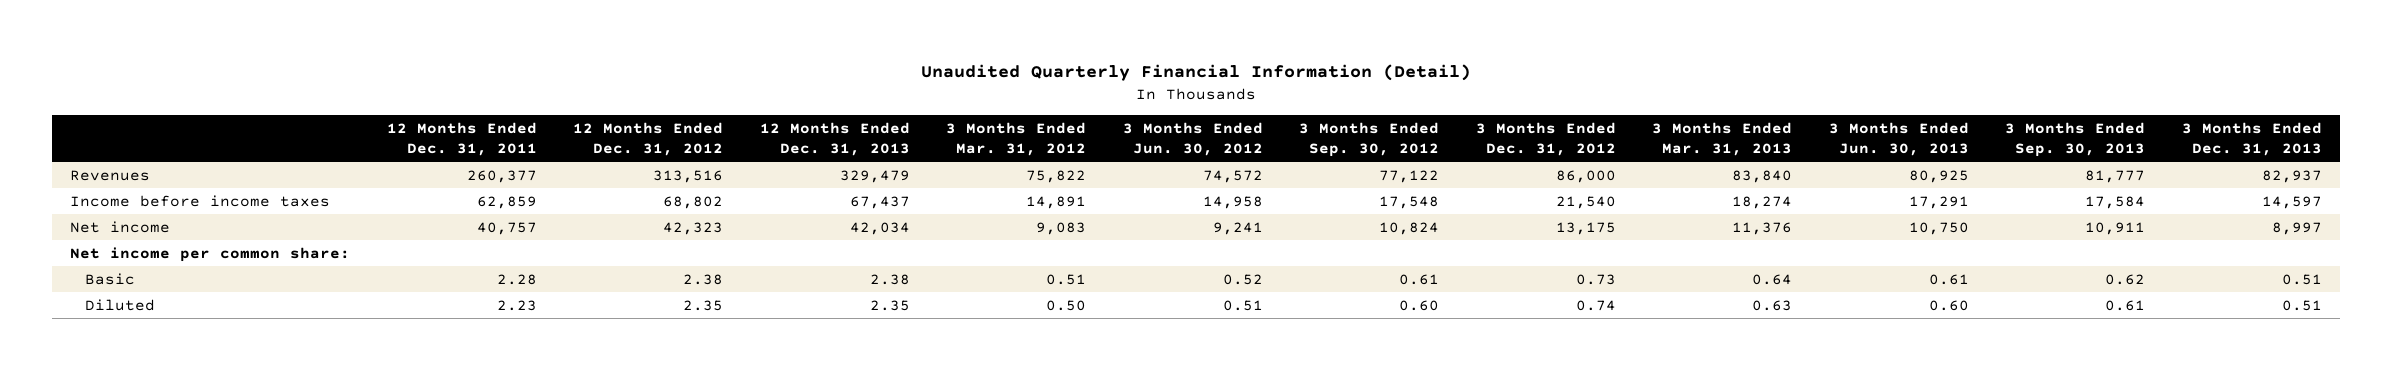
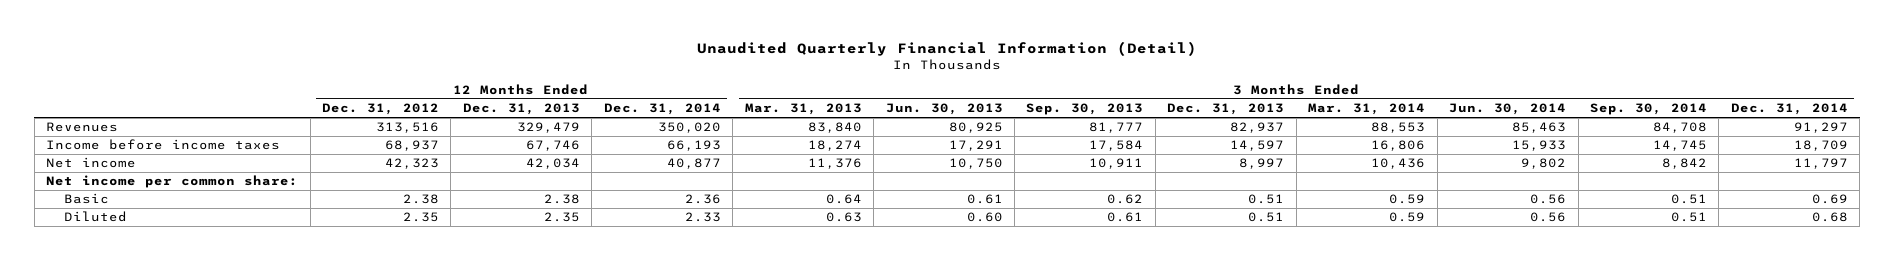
[386,122,537,157] 12 Months Ended Dec. 31, 2011 -> none
[946,122,1087,157] 3 Months Ended Mar. 31, 2012 -> none
[1122,122,1263,157] 3 Months Ended Jun. 30, 2012 -> none
[1299,122,1440,158] 3 Months Ended Sep. 30, 2012 -> none
[1475,122,1616,157] 3 Months Ended Dec. 31, 2012 -> none
none -> [603,103,721,116] Dec. 31, 2014
none -> [1308,103,1426,116] Mar. 31, 2014
none -> [1449,103,1567,116] Jun. 30, 2014
none -> [1589,103,1707,116] Sep. 30, 2014
none -> [1730,103,1848,116] Dec. 31, 2014
[663,195,724,209] 68,802 -> [384,140,439,152] 68,937
[849,195,910,209] 67,437 -> [525,140,580,152] 67,746

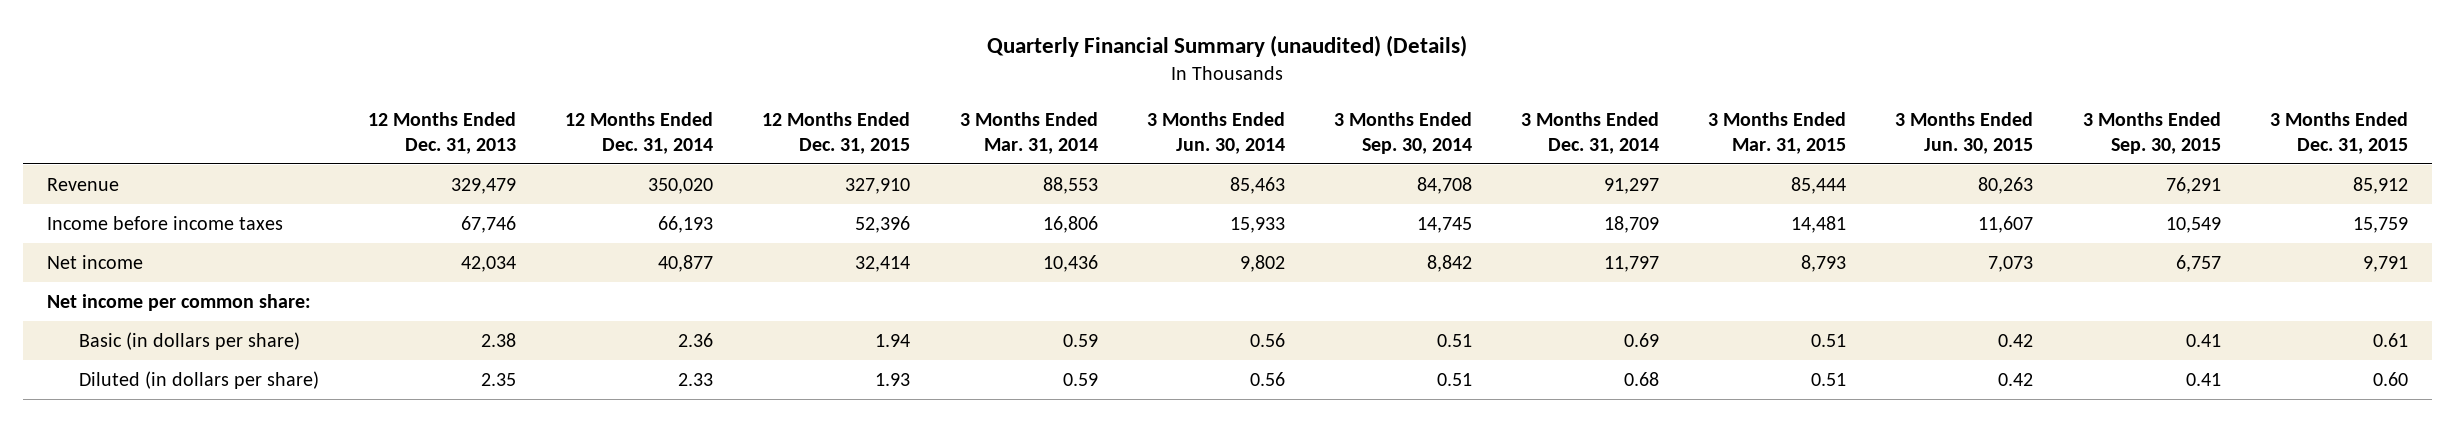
[696,40,1197,56] Unaudited Quarterly Financial Information (Detail) -> [987,35,1468,58] Quarterly Financial Summary (unaudited) (Details)
[321,103,439,116] Dec. 31, 2012 -> none
[744,103,862,116] Mar. 31, 2013 -> none
[885,103,1003,116] Jun. 30, 2013 -> none
[1026,103,1144,116] Sep. 30, 2013 -> none
[1167,103,1285,116] Dec. 31, 2013 -> none
none -> [762,112,911,155] 12 Months Ended Dec. 31, 2015
none -> [1708,112,1847,155] 3 Months Ended Mar. 31, 2015
none -> [1895,112,2034,155] 3 Months Ended Jun. 30, 2015
none -> [2082,112,2221,155] 3 Months Ended Sep. 30, 2015
none -> [2269,112,2408,155] 3 Months Ended Dec. 31, 2015
[46,122,119,133] Revenues -> [47,177,120,191] Revenue
[63,193,109,205] Basic -> [78,331,300,350] Basic (in dollars per share)
[63,211,127,223] Diluted -> [78,370,319,389] Diluted (in dollars per share)

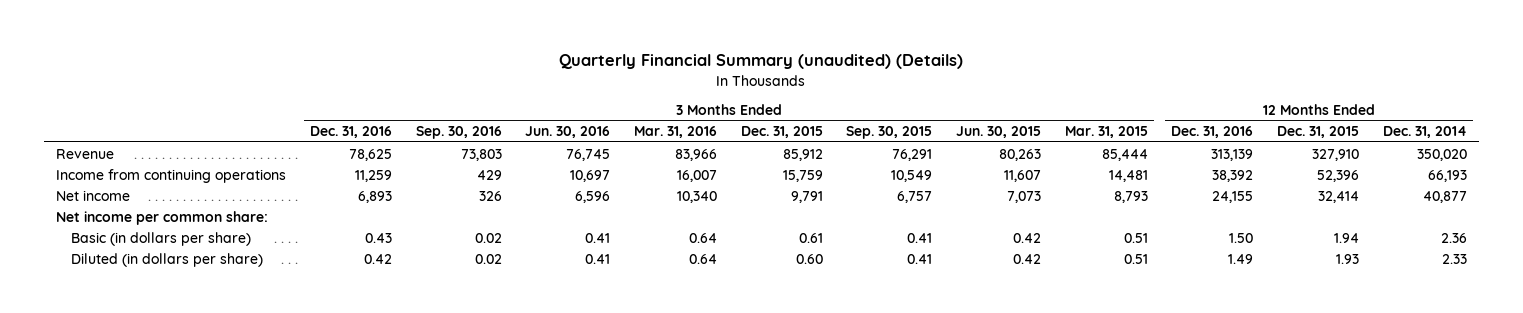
[368,112,517,155] 12 Months Ended Dec. 31, 2013 -> none
[959,112,1098,155] 3 Months Ended Mar. 31, 2014 -> none
[1146,112,1285,155] 3 Months Ended Jun. 30, 2014 -> none
[1333,112,1472,155] 3 Months Ended Sep. 30, 2014 -> none
[1521,112,1660,155] 3 Months Ended Dec. 31, 2014 -> none
none -> [309,126,392,139] Dec. 31, 2016
none -> [415,126,502,140] Sep. 30, 2016
none -> [525,126,611,139] Jun. 30, 2016
none -> [633,126,717,139] Mar. 31, 2016
none -> [1171,126,1254,139] Dec. 31, 2016
[47,215,284,230] Income before income taxes -> [56,168,287,183] Income from continuing operations

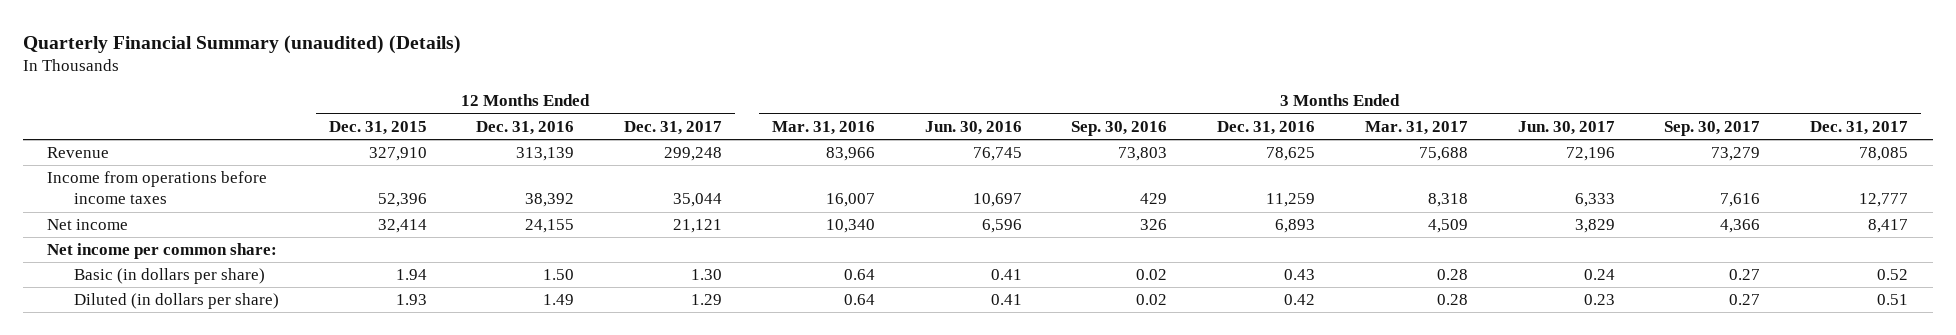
[740,126,823,139] Dec. 31, 2015 -> none
[846,126,933,140] Sep. 30, 2015 -> none
[955,126,1041,139] Jun. 30, 2015 -> none
[1064,126,1148,139] Mar. 31, 2015 -> none
[1382,126,1467,139] Dec. 31, 2014 -> none
none -> [624,120,723,135] Dec. 31, 2017
none -> [1364,120,1468,135] Mar. 31, 2017
none -> [1517,120,1615,135] Jun. 30, 2017
none -> [1664,120,1761,136] Sep. 30, 2017
none -> [1810,120,1909,135] Dec. 31, 2017
[56,168,287,183] Income from continuing operations -> [47,171,268,205] Income from operations before income taxes

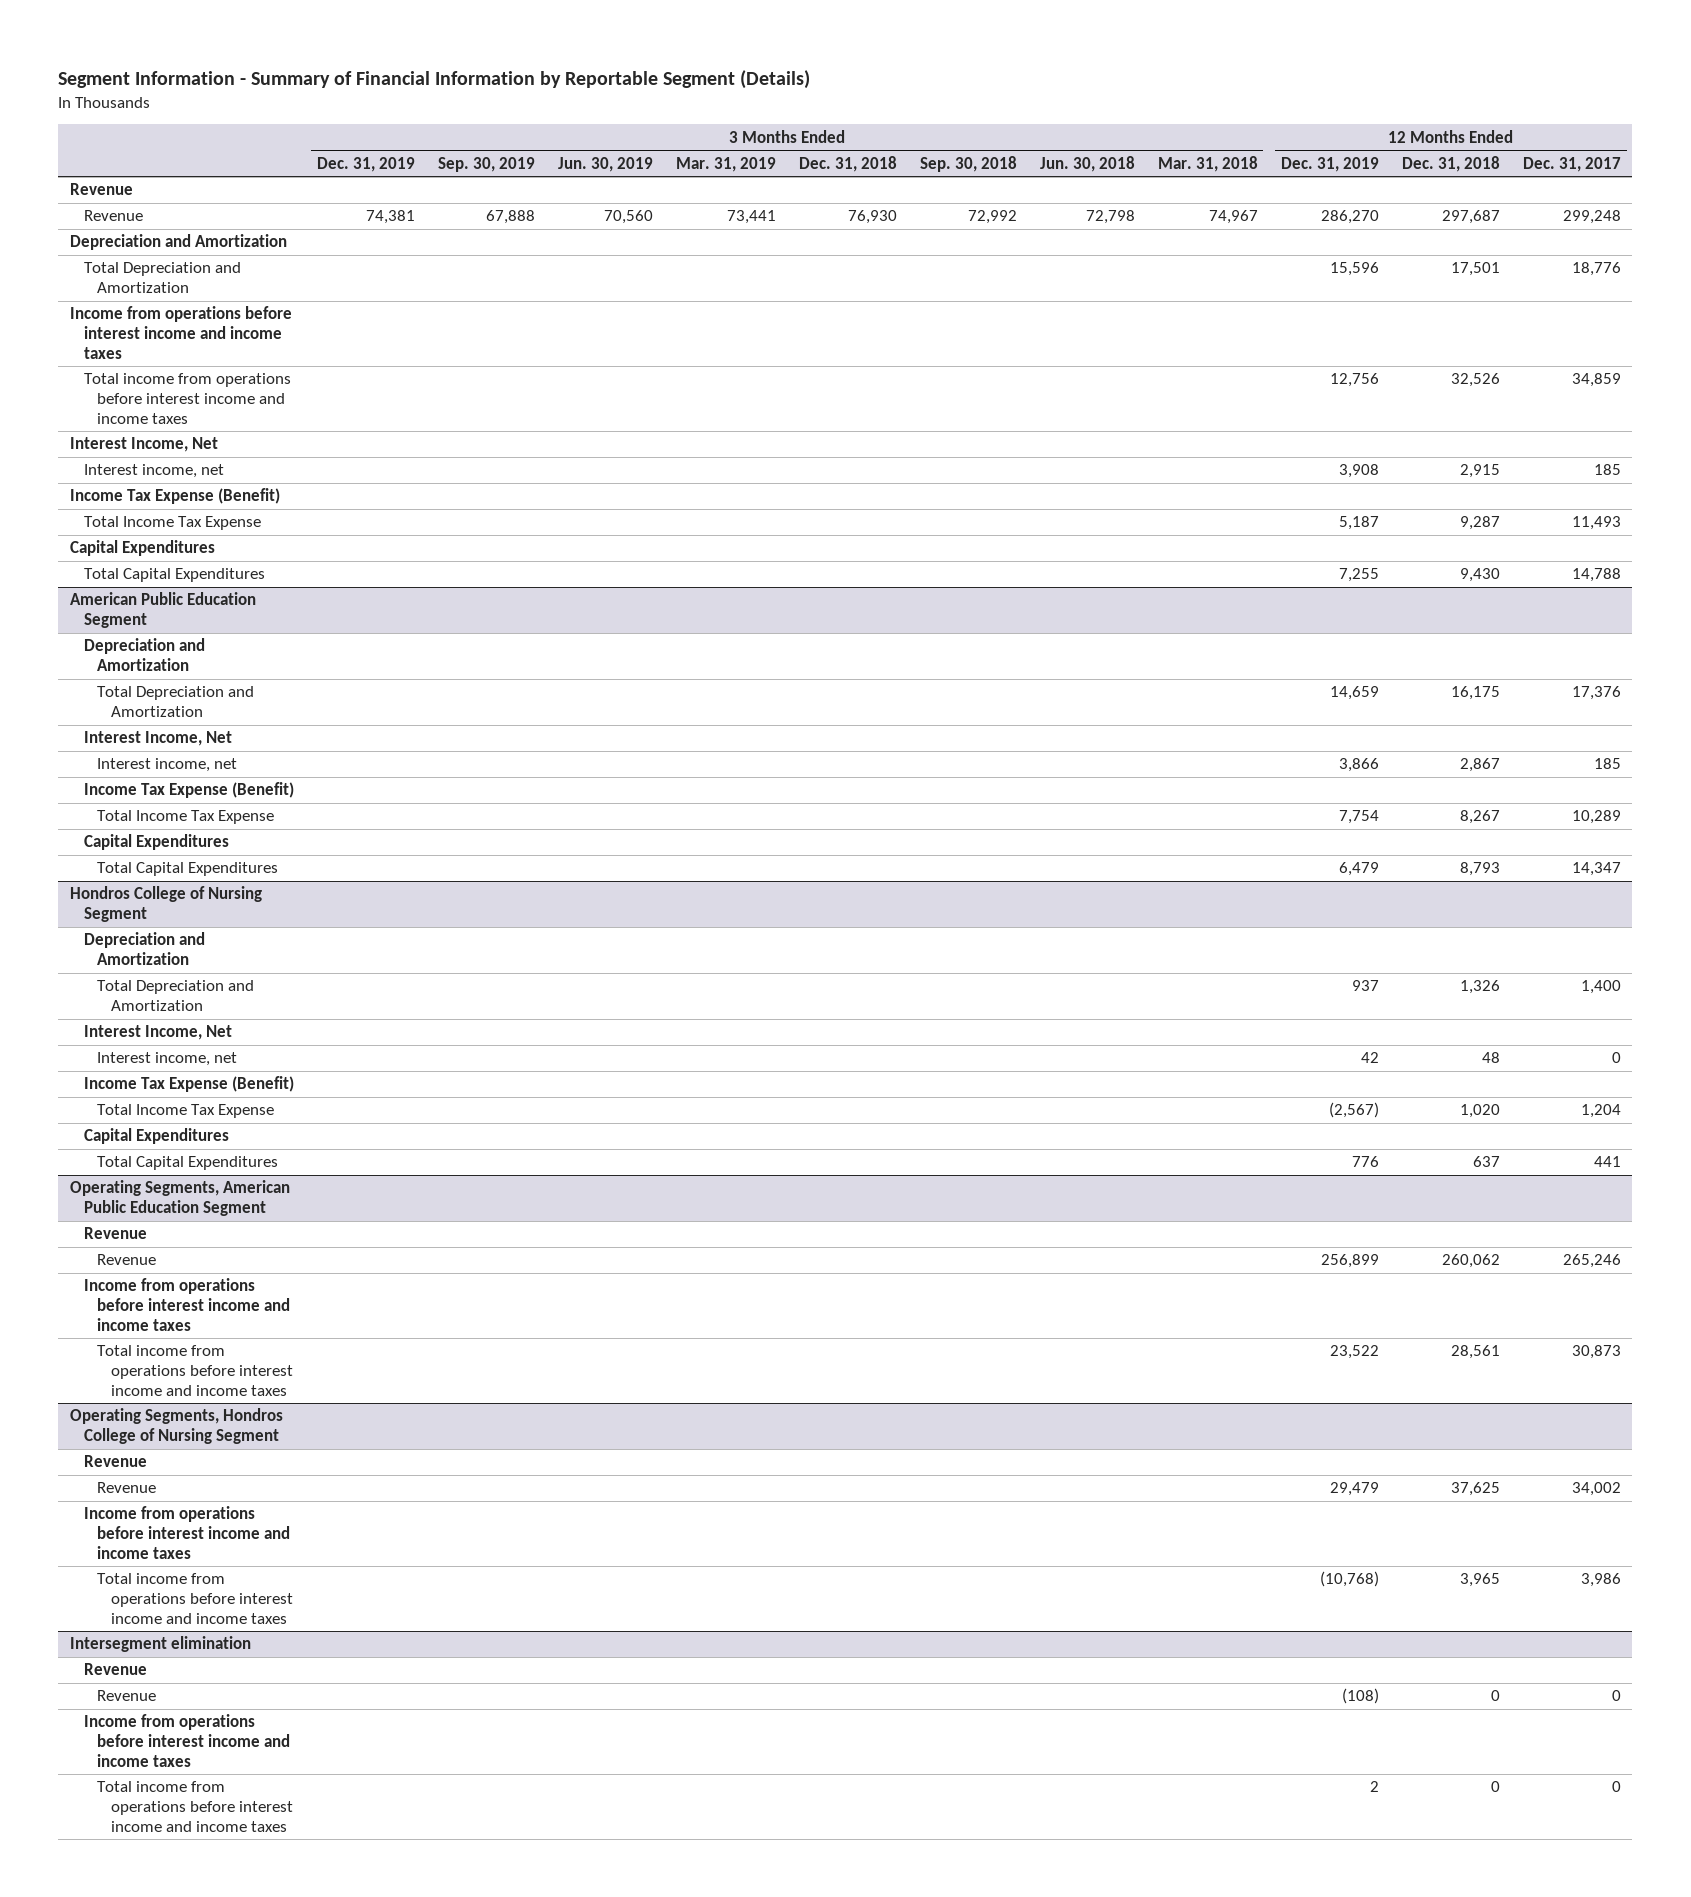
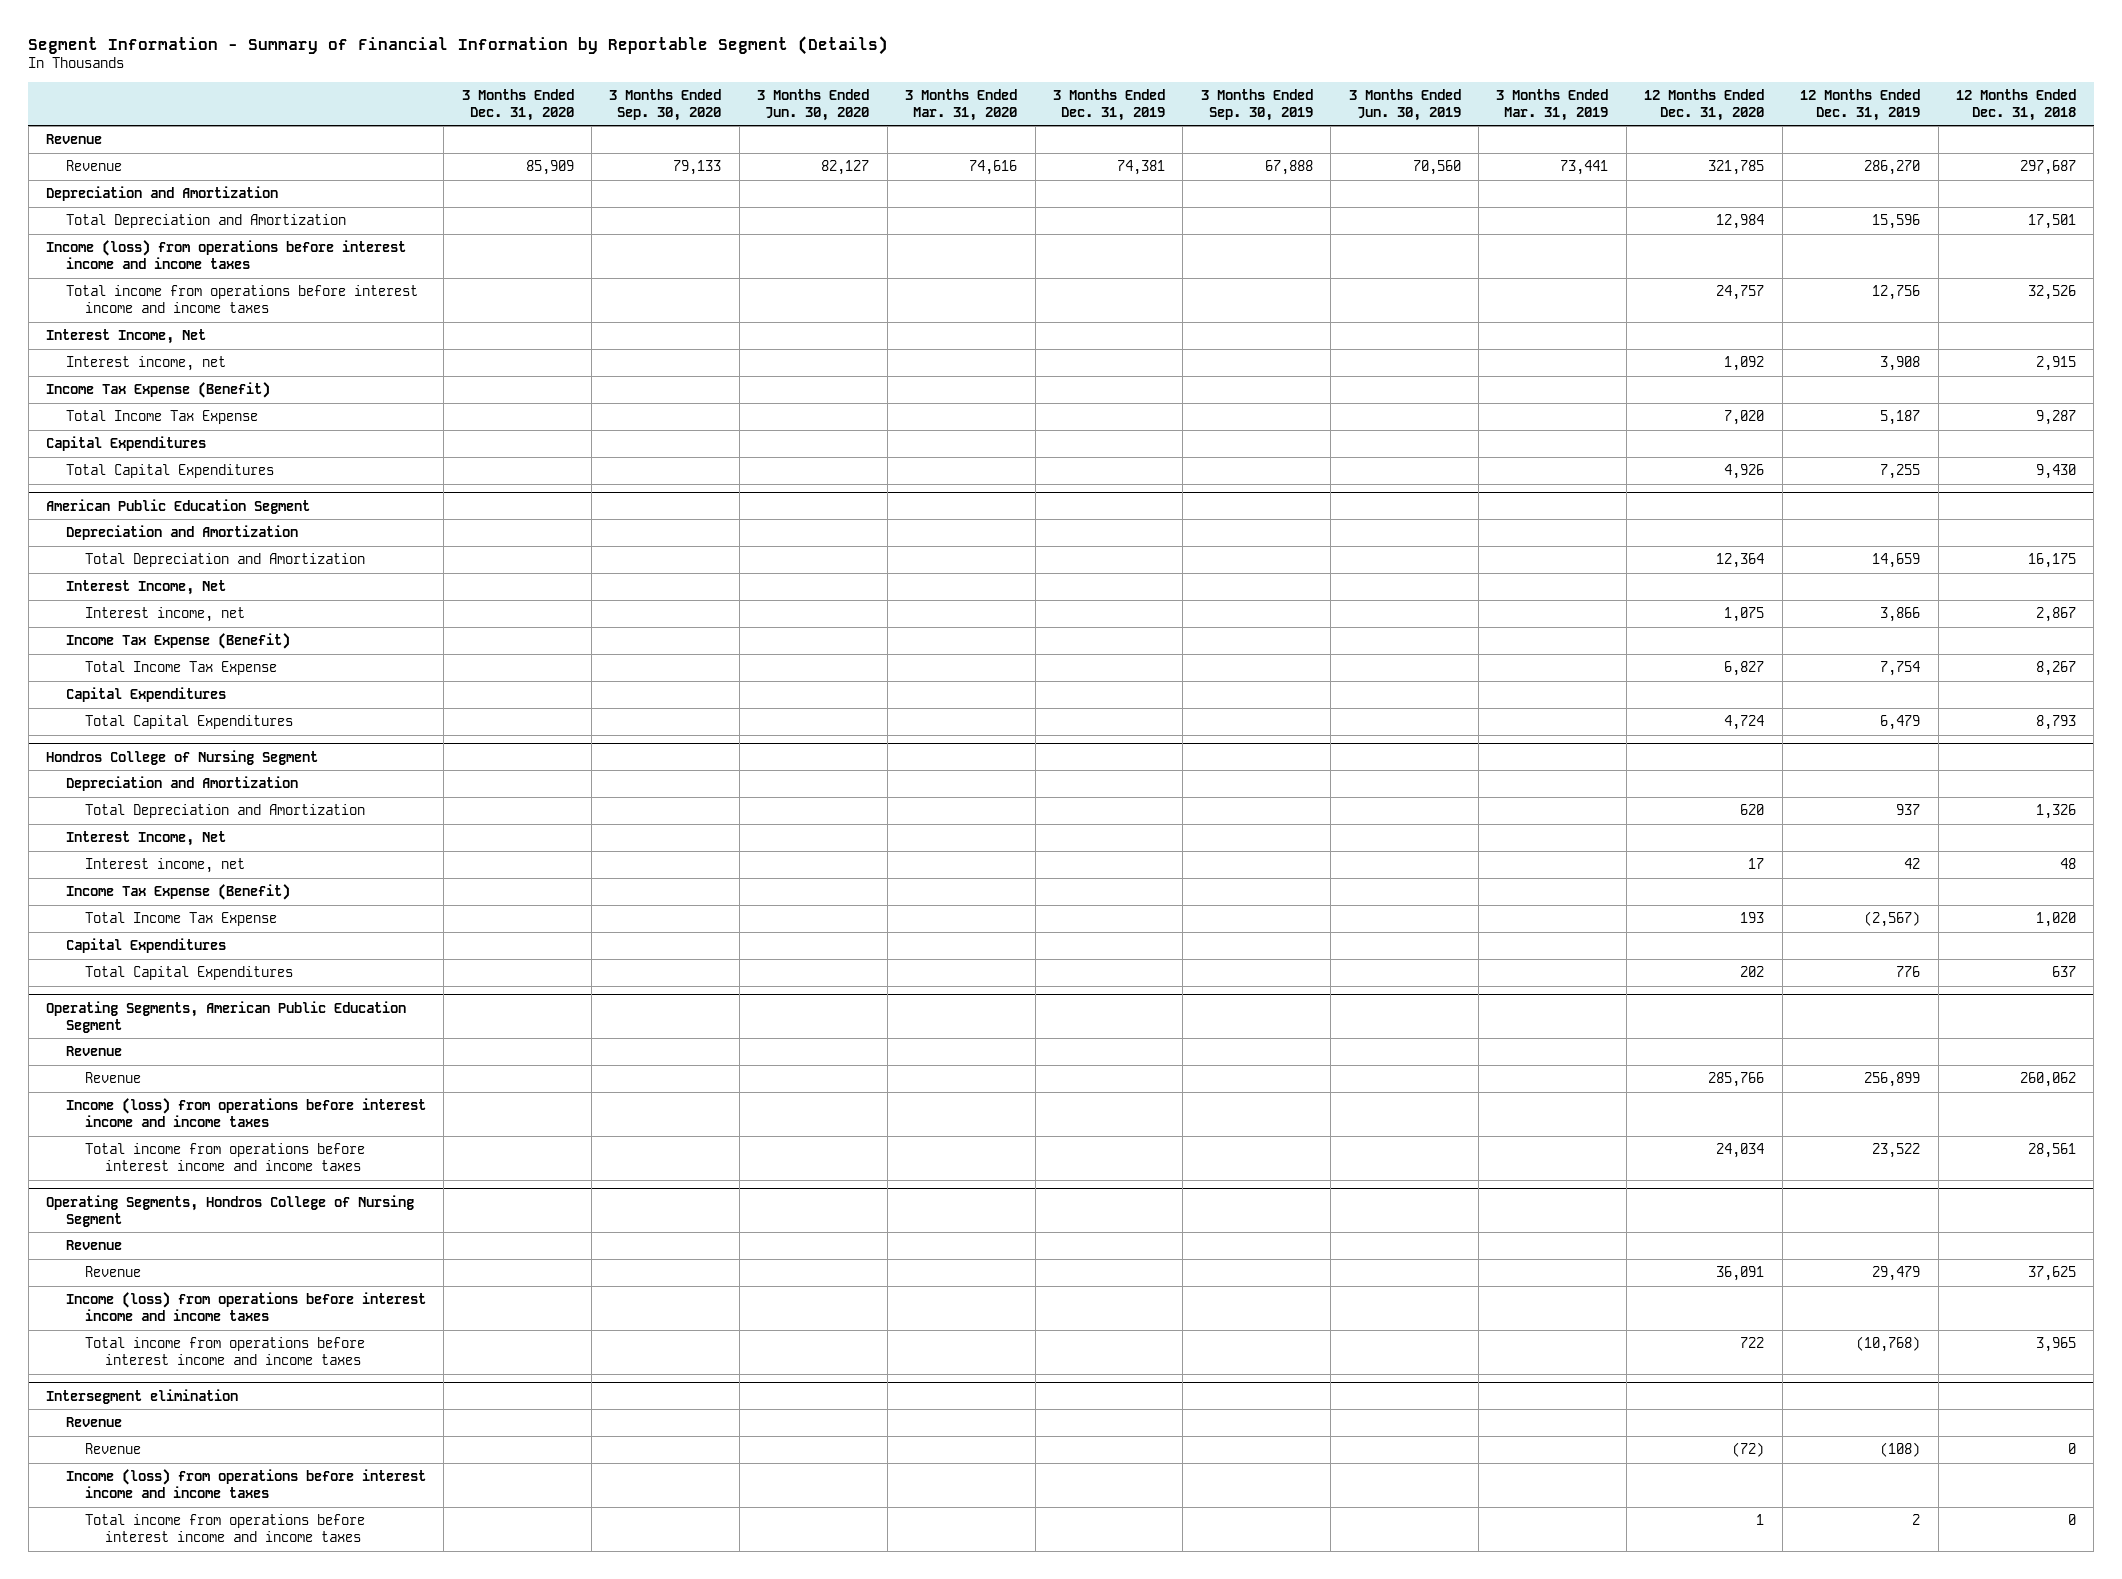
[798,155,897,172] Dec. 31, 2018 -> none
[919,155,1017,172] Sep. 30, 2018 -> none
[1039,155,1135,172] Jun. 30, 2018 -> none
[1157,155,1258,172] Mar. 31, 2018 -> none
[1522,156,1621,172] Dec. 31, 2017 -> none
none -> [461,88,574,121] 3 Months Ended Dec. 31, 2020
none -> [609,88,722,121] 3 Months Ended Sep. 30, 2020
none -> [757,88,870,121] 3 Months Ended Jun. 30, 2020
none -> [905,88,1018,121] 3 Months Ended Mar. 31, 2020
none -> [1644,88,1765,121] 12 Months Ended Dec. 31, 2020
[69,306,292,359] Income from operations before interest income and income taxes -> [46,240,407,270] Income (loss) from operations before interest income and income taxes
[83,1278,291,1331] Income from operations before interest income and income taxes -> [65,1098,426,1128] Income (loss) from operations before interest income and income taxes
[83,1506,291,1559] Income from operations before interest income and income taxes -> [65,1292,426,1322] Income (loss) from operations before interest income and income taxes
[83,1714,291,1767] Income from operations before interest income and income taxes -> [65,1469,426,1499] Income (loss) from operations before interest income and income taxes

